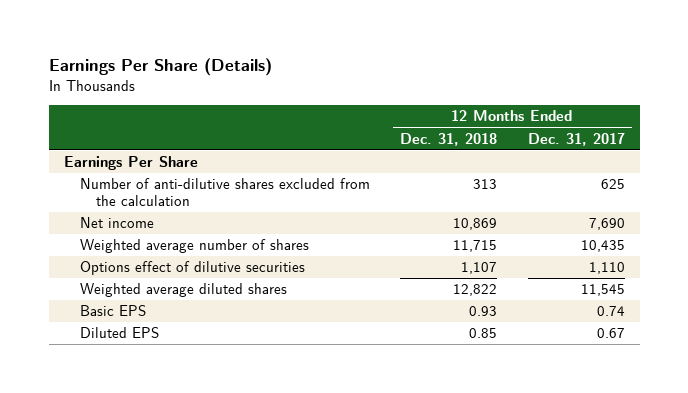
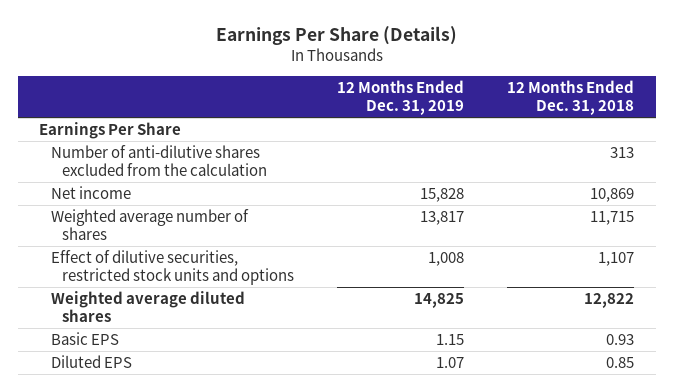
[527,132,625,146] Dec. 31, 2017 -> none
none -> [337,80,465,116] 12 Months Ended Dec. 31, 2019
[79,261,305,276] Options effect of dilutive securities -> [50,249,294,285] Effect of dilutive securities, restricted stock units and options

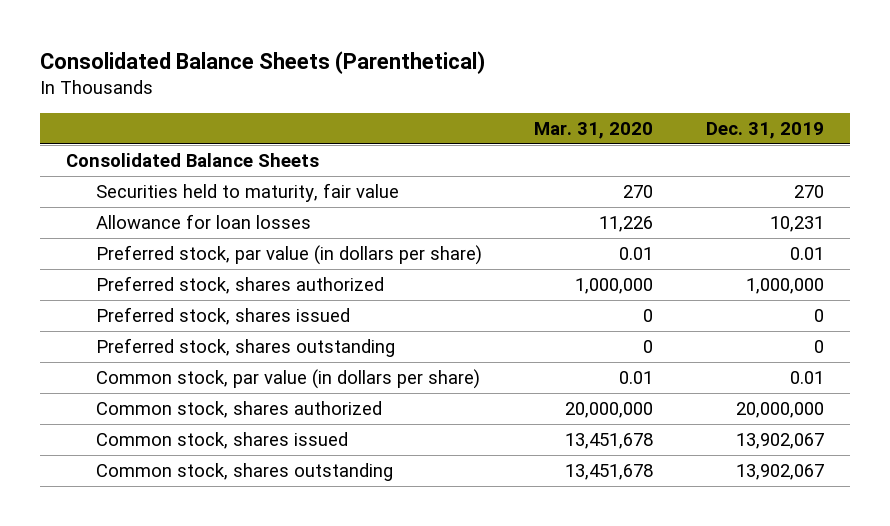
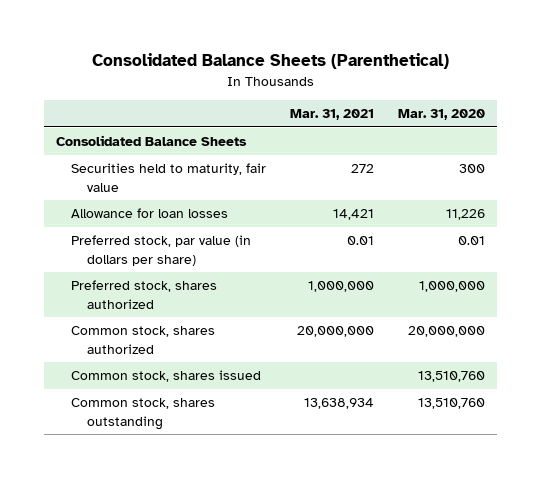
[705,121,824,139] Dec. 31, 2019 -> none
none -> [290,109,375,121] Mar. 31, 2021
[623,185,654,199] 270 -> [459,164,486,174] 300
[95,307,350,326] Preferred stock, shares issued -> none
[95,338,395,358] Preferred stock, shares outstanding -> none
[95,369,480,390] Common stock, par value (in dollars per share) -> none
[565,433,654,450] 13,451,678 -> [418,371,486,383] 13,510,760
[565,464,654,481] 13,451,678 -> [418,398,486,410] 13,510,760

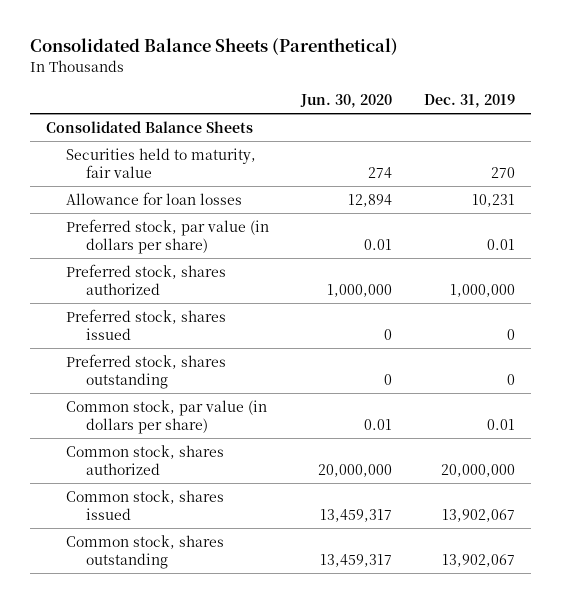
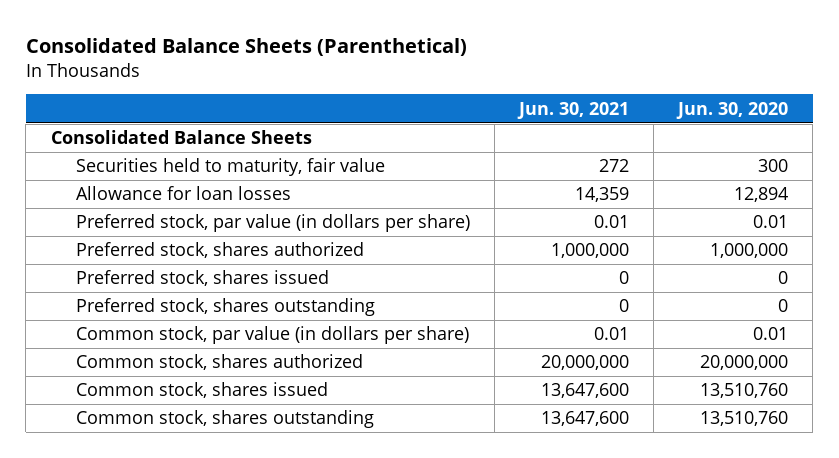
[424,93,516,108] Dec. 31, 2019 -> none
none -> [517,101,630,119] Jun. 30, 2021
[368,167,393,179] 274 -> [758,159,789,173] 300
[320,509,393,523] 13,459,317 -> [700,383,789,399] 13,510,760
[320,554,393,568] 13,459,317 -> [700,411,789,427] 13,510,760

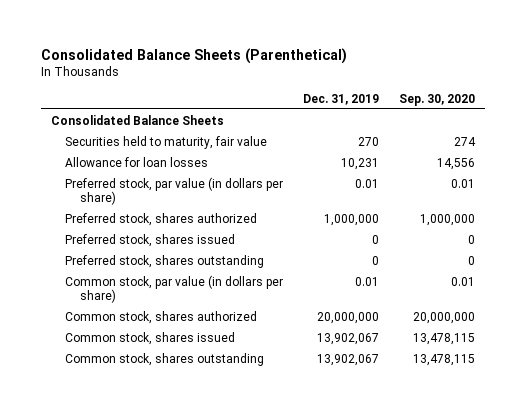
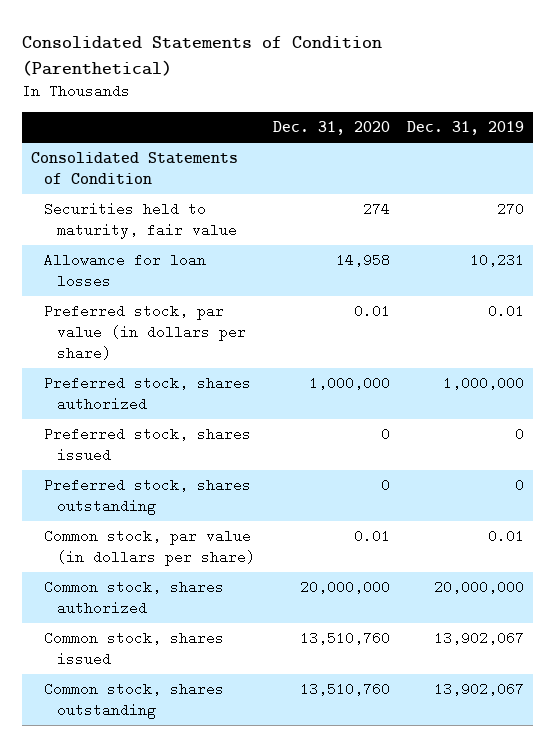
[41,47,348,64] Consolidated Balance Sheets (Parenthetical) -> [22,35,383,76] Consolidated Statements of Condition (Parenthetical)
[399,93,476,106] Sep. 30, 2020 -> none
none -> [272,121,390,136] Dec. 31, 2020
[51,114,225,125] Consolidated Balance Sheets -> [31,151,239,184] Consolidated Statements of Condition

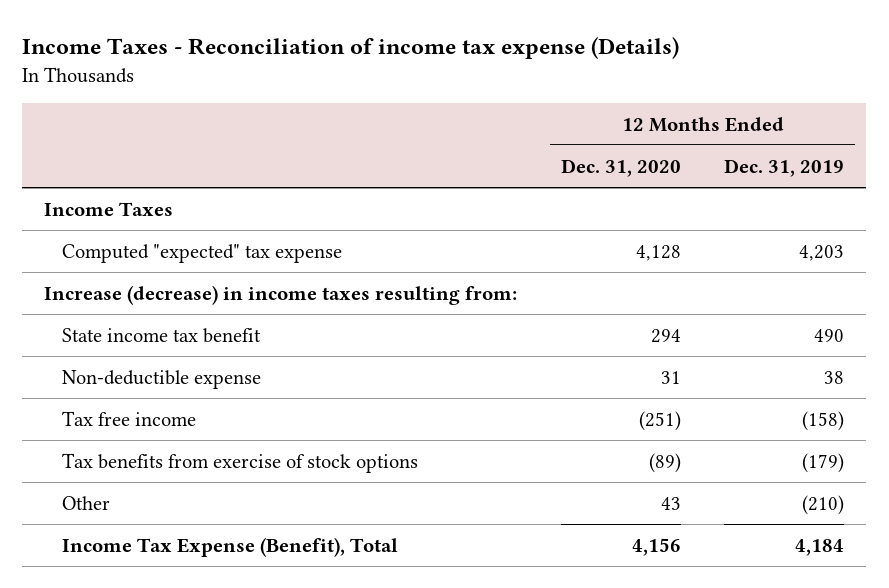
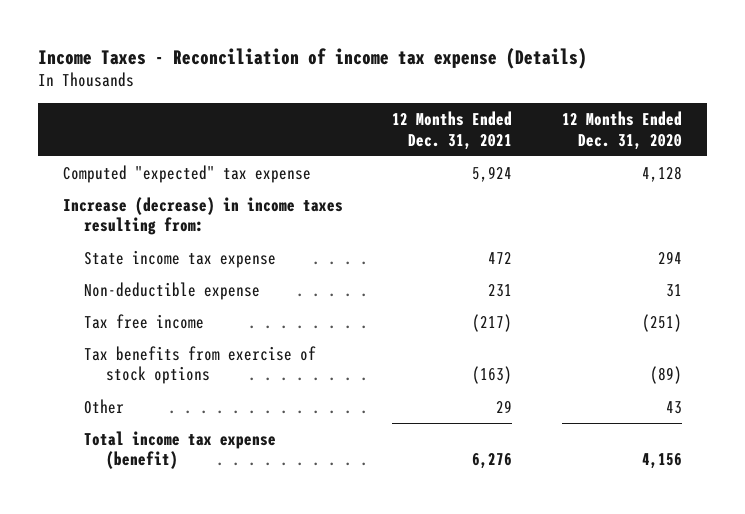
[724,158,845,177] Dec. 31, 2019 -> none
none -> [392,110,513,150] 12 Months Ended Dec. 31, 2021
[44,201,174,216] Income Taxes -> none
[61,327,261,343] State income tax benefit -> [84,249,277,268] State income tax expense
[61,536,398,557] Income Tax Expense (Benefit), Total -> [84,430,277,470] Total income tax expense (benefit)

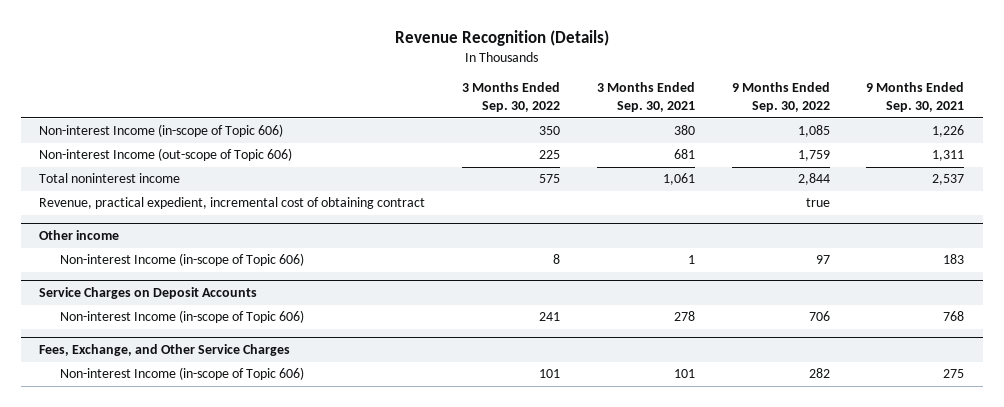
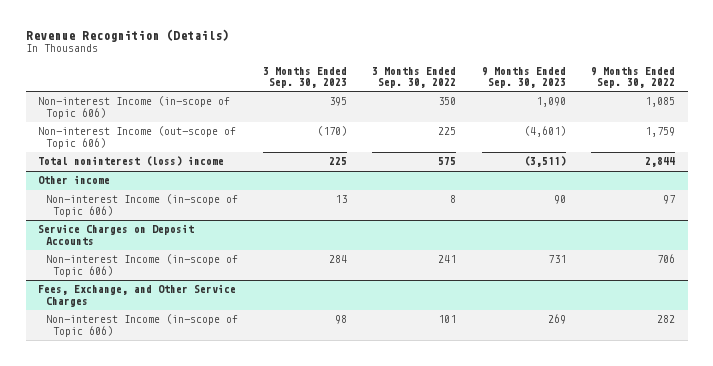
[596,82,695,113] 3 Months Ended Sep. 30, 2021 -> none
[866,82,965,113] 9 Months Ended Sep. 30, 2021 -> none
none -> [263,66,348,89] 3 Months Ended Sep. 30, 2023
none -> [481,66,566,89] 9 Months Ended Sep. 30, 2023
[39,197,426,210] Revenue, practical expedient, incremental cost of obtaining contract -> none
[39,173,181,184] Total noninterest income -> [38,156,225,167] Total noninterest (loss) income

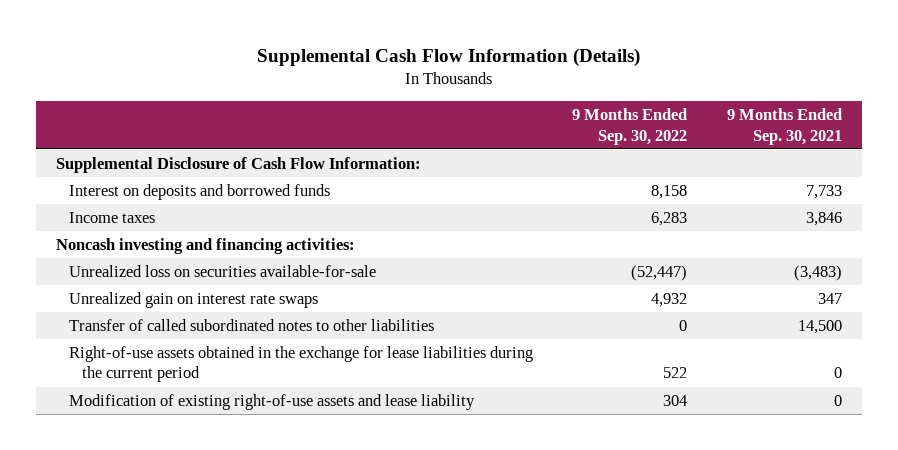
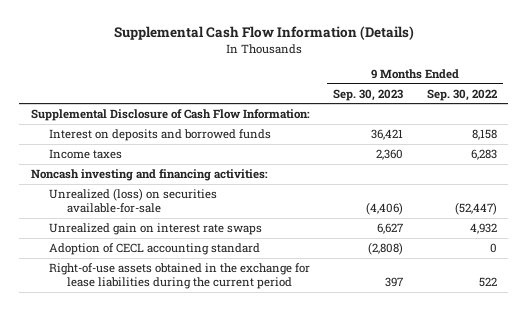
[727,108,843,145] 9 Months Ended Sep. 30, 2021 -> none
none -> [333,88,404,101] Sep. 30, 2023
[68,265,376,278] Unrealized loss on securities available-for-sale -> [48,187,217,214] Unrealized (loss) on securities available-for-sale
[68,319,434,332] Transfer of called subordinated notes to other liabilities -> none
none -> [48,242,260,255] Adoption of CECL accounting standard
[68,394,475,411] Modification of existing right-of-use assets and lease liability -> none

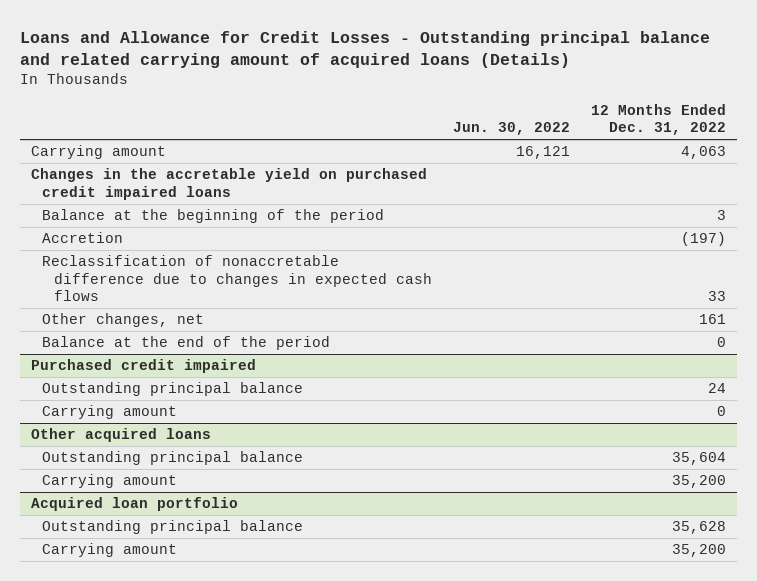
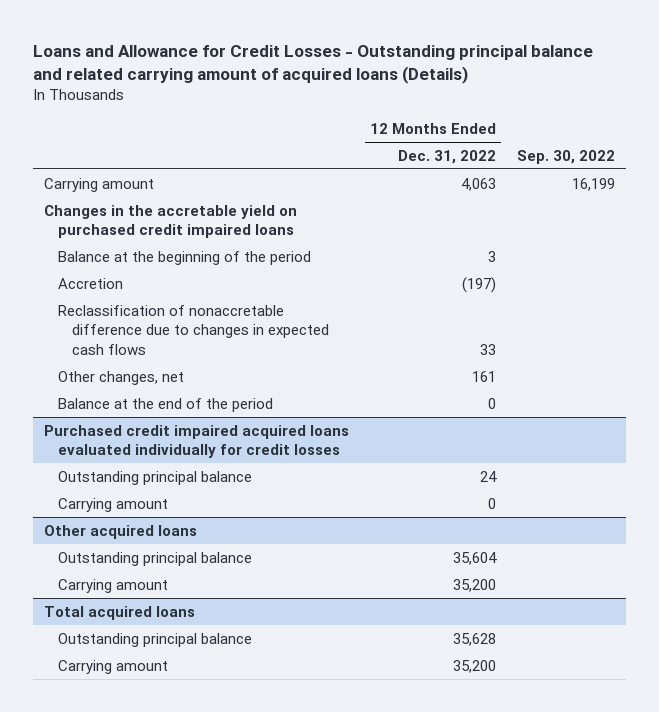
[453,122,571,136] Jun. 30, 2022 -> none
none -> [517,149,616,164] Sep. 30, 2022
[30,359,256,374] Purchased credit impaired -> [43,424,349,459] Purchased credit impaired acquired loans evaluated individually for credit losses
[30,497,238,512] Acquired loan portfolio -> [43,605,195,620] Total acquired loans

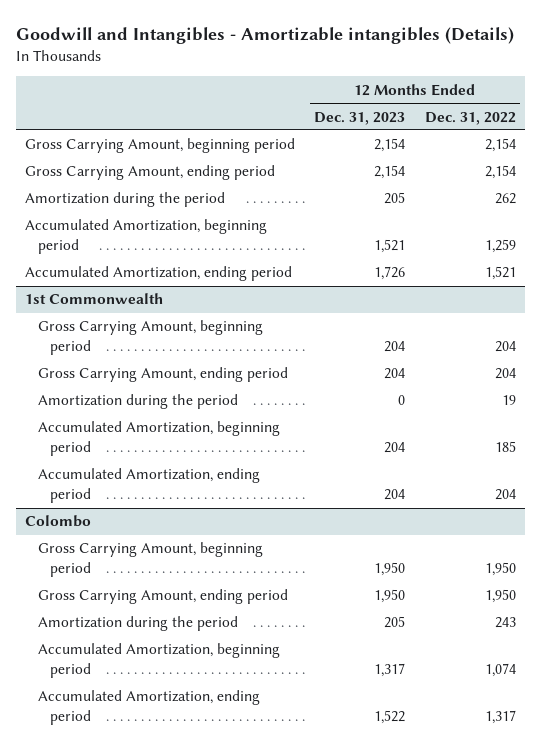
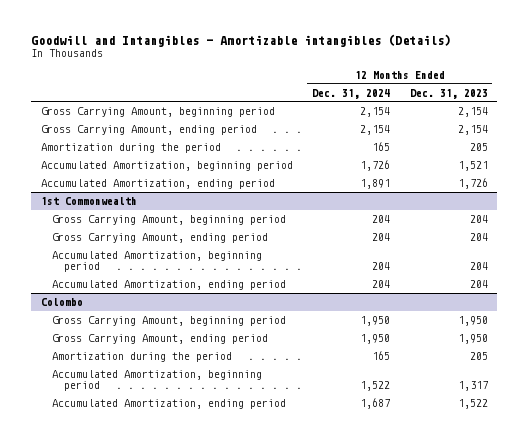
[424,111,516,125] Dec. 31, 2022 -> none
none -> [312,88,391,99] Dec. 31, 2024
[37,394,238,410] Amortization during the period -> none

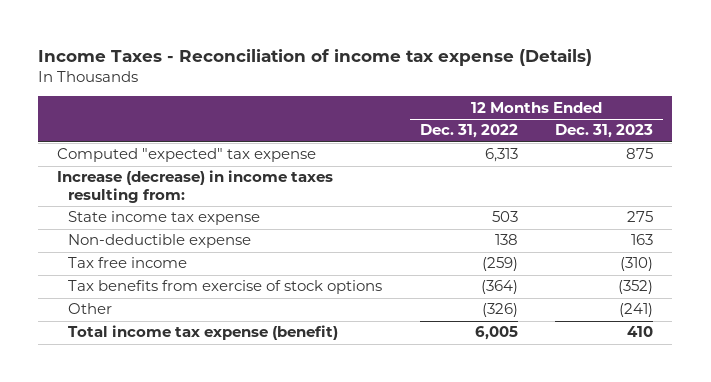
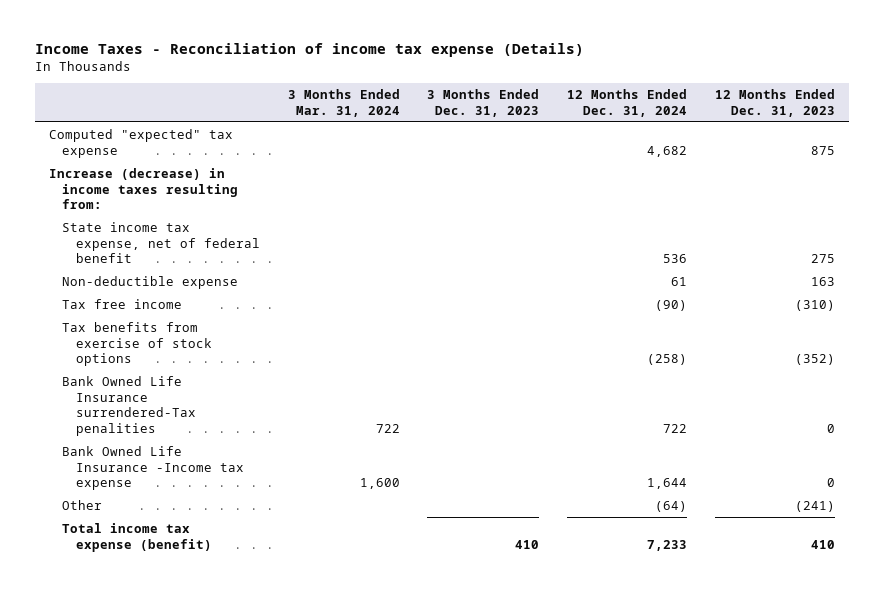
[419,124,518,139] Dec. 31, 2022 -> none
none -> [287,89,400,117] 3 Months Ended Mar. 31, 2024
none -> [427,89,540,117] 3 Months Ended Dec. 31, 2023
none -> [567,89,688,117] 12 Months Ended Dec. 31, 2024
[68,211,261,226] State income tax expense -> [62,221,260,264] State income tax expense, net of federal benefit
none -> [62,375,196,436] Bank Owned Life Insurance surrendered-Tax penalities
none -> [62,445,244,491] Bank Owned Life Insurance -Income tax expense

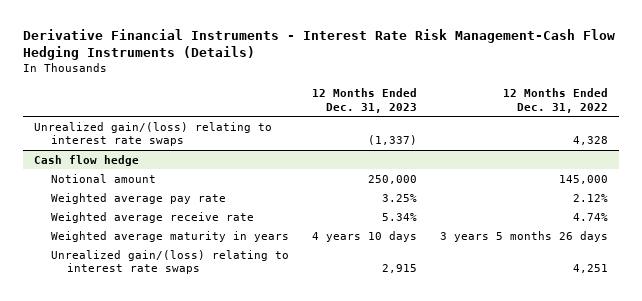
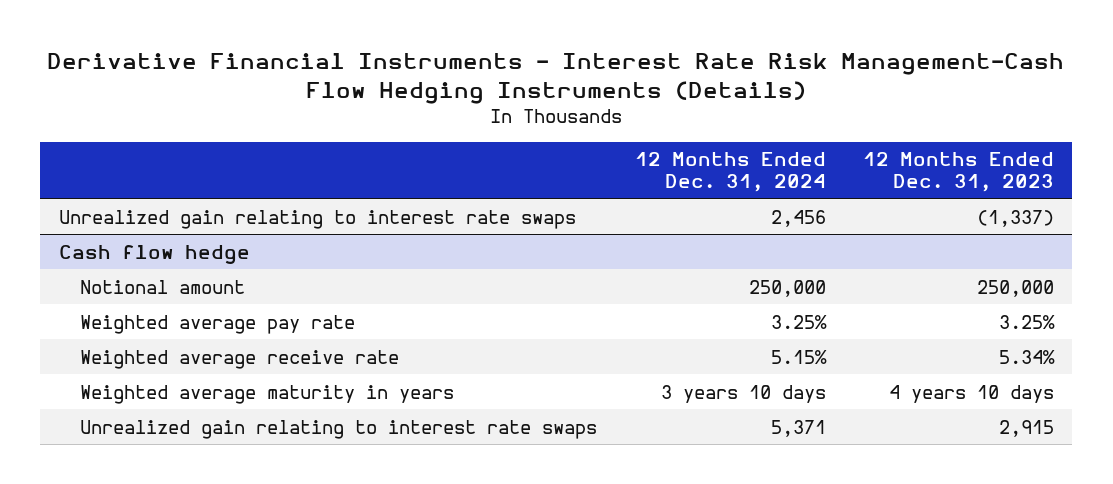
[502,88,608,113] 12 Months Ended Dec. 31, 2022 -> none
none -> [634,152,826,192] 12 Months Ended Dec. 31, 2024
[34,121,273,147] Unrealized gain/(loss) relating to interest rate swaps -> [58,209,576,229] Unrealized gain relating to interest rate swaps
[50,249,289,275] Unrealized gain/(loss) relating to interest rate swaps -> [80,419,598,439] Unrealized gain relating to interest rate swaps

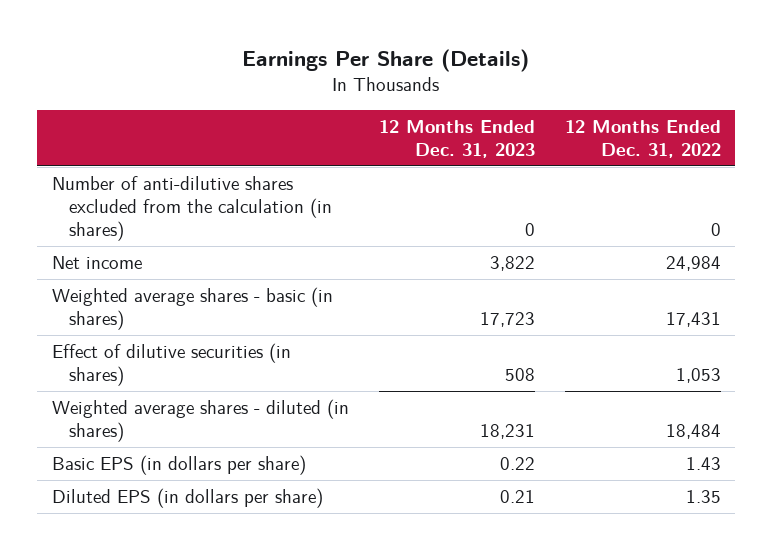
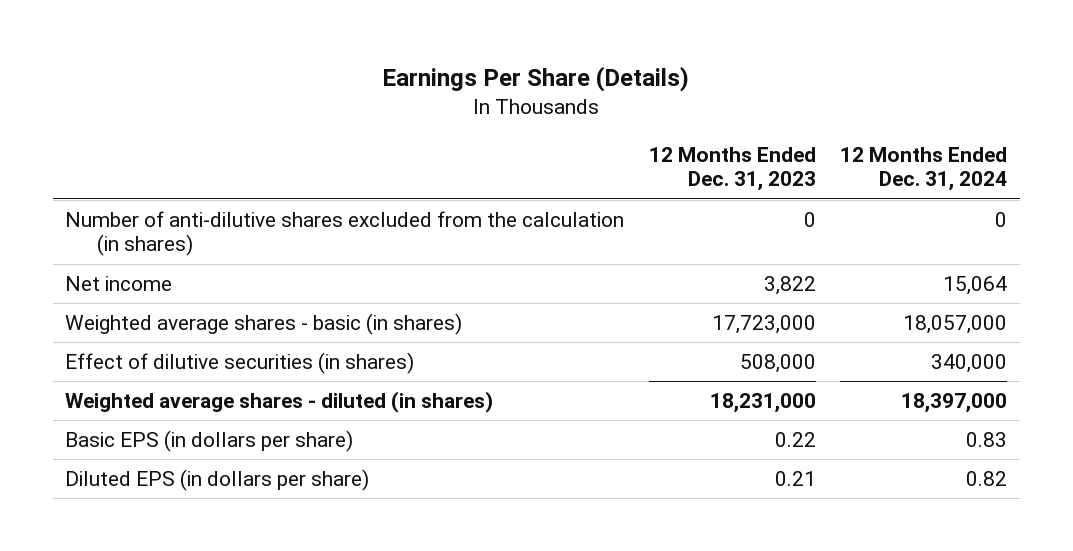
[564,119,721,159] 12 Months Ended Dec. 31, 2022 -> none
none -> [840,146,1008,192] 12 Months Ended Dec. 31, 2024
[479,312,535,328] 17,723 -> [711,315,816,335] 17,723,000
[504,368,535,382] 508 -> [739,354,816,374] 508,000
[479,424,535,440] 18,231 -> [709,393,816,414] 18,231,000

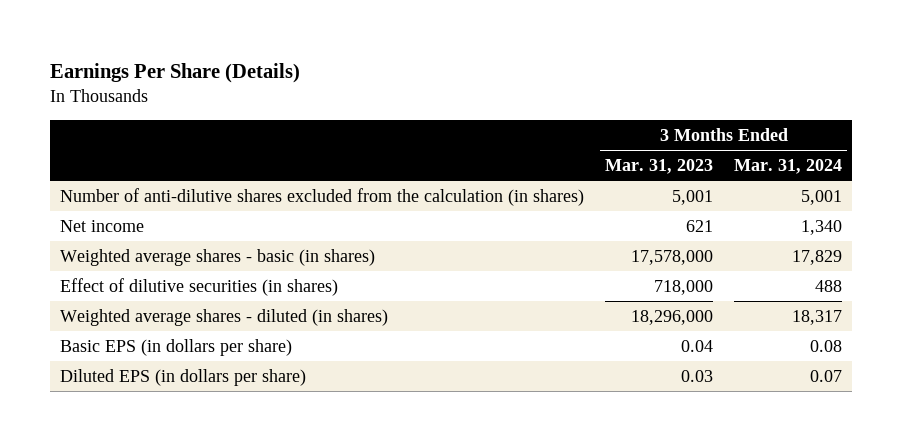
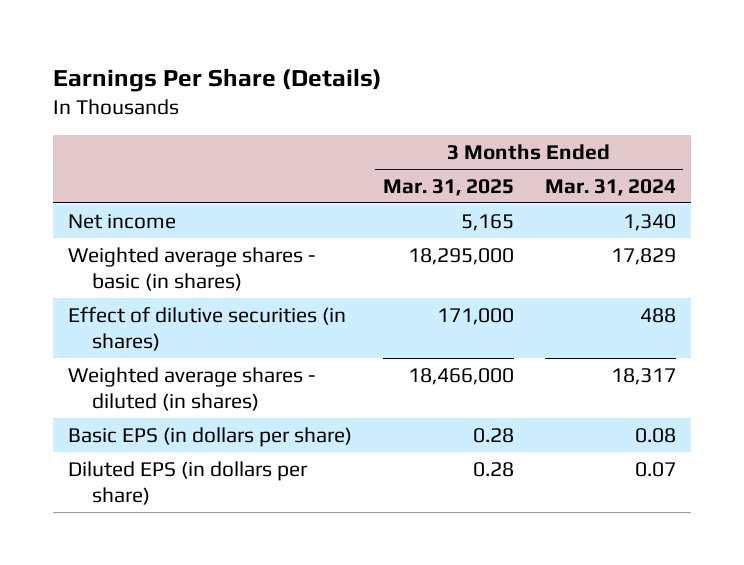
[605,159,714,175] Mar. 31, 2023 -> none
none -> [382,178,514,196] Mar. 31, 2025
[60,187,585,206] Number of anti-dilutive shares excluded from the calculation (in shares) -> none

